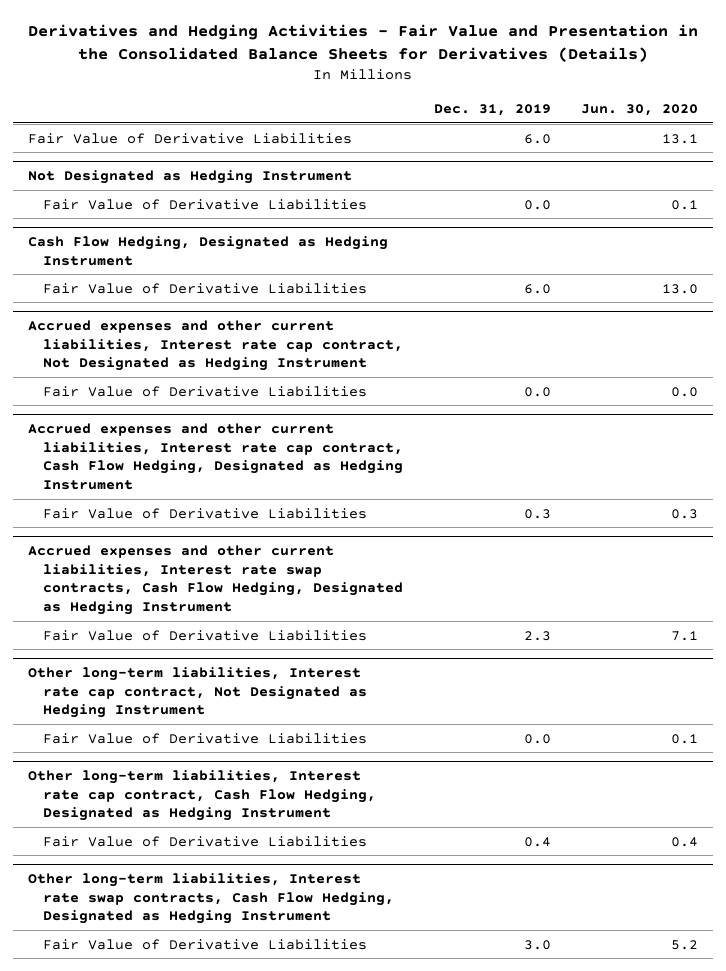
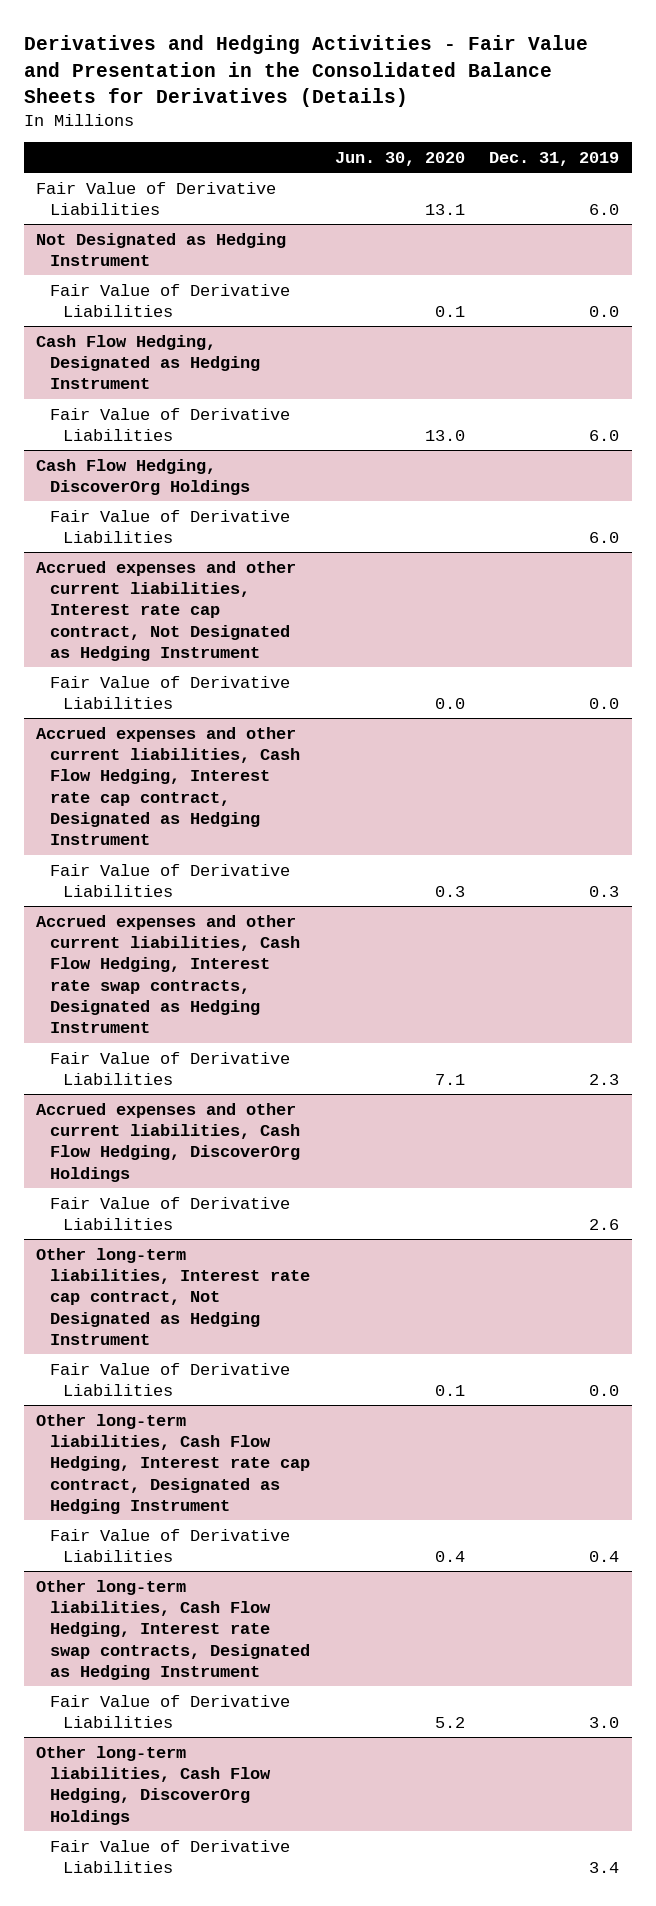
none -> [36,458,250,495] Cash Flow Hedging, DiscoverOrg Holdings
none -> [49,509,290,543] Fair Value of Derivative Liabilities
[28,422,404,490] Accrued expenses and other current liabilities, Interest rate cap contract, Cash Flow Hedging, Designated as Hedging Instrument -> [36,726,300,846] Accrued expenses and other current liabilities, Cash Flow Hedging, Interest rate cap contract, Designated as Hedging Instrument
[28,544,404,615] Accrued expenses and other current liabilities, Interest rate swap contracts, Cash Flow Hedging, Designated as Hedging Instrument -> [36,914,300,1034] Accrued expenses and other current liabilities, Cash Flow Hedging, Interest rate swap contracts, Designated as Hedging Instrument
none -> [36,1102,300,1182] Accrued expenses and other current liabilities, Cash Flow Hedging, DiscoverOrg Holdings
none -> [49,1196,290,1230] Fair Value of Derivative Liabilities
[28,769,377,822] Other long-term liabilities, Interest rate cap contract, Cash Flow Hedging, Designated as Hedging Instrument -> [36,1413,310,1514] Other long-term liabilities, Cash Flow Hedging, Interest rate cap contract, Designated as Hedging Instrument
[28,872,395,925] Other long-term liabilities, Interest rate swap contracts, Cash Flow Hedging, Designated as Hedging Instrument -> [36,1579,310,1680] Other long-term liabilities, Cash Flow Hedging, Interest rate swap contracts, Designated as Hedging Instrument
none -> [36,1745,271,1825] Other long-term liabilities, Cash Flow Hedging, DiscoverOrg Holdings
none -> [49,1839,290,1873] Fair Value of Derivative Liabilities

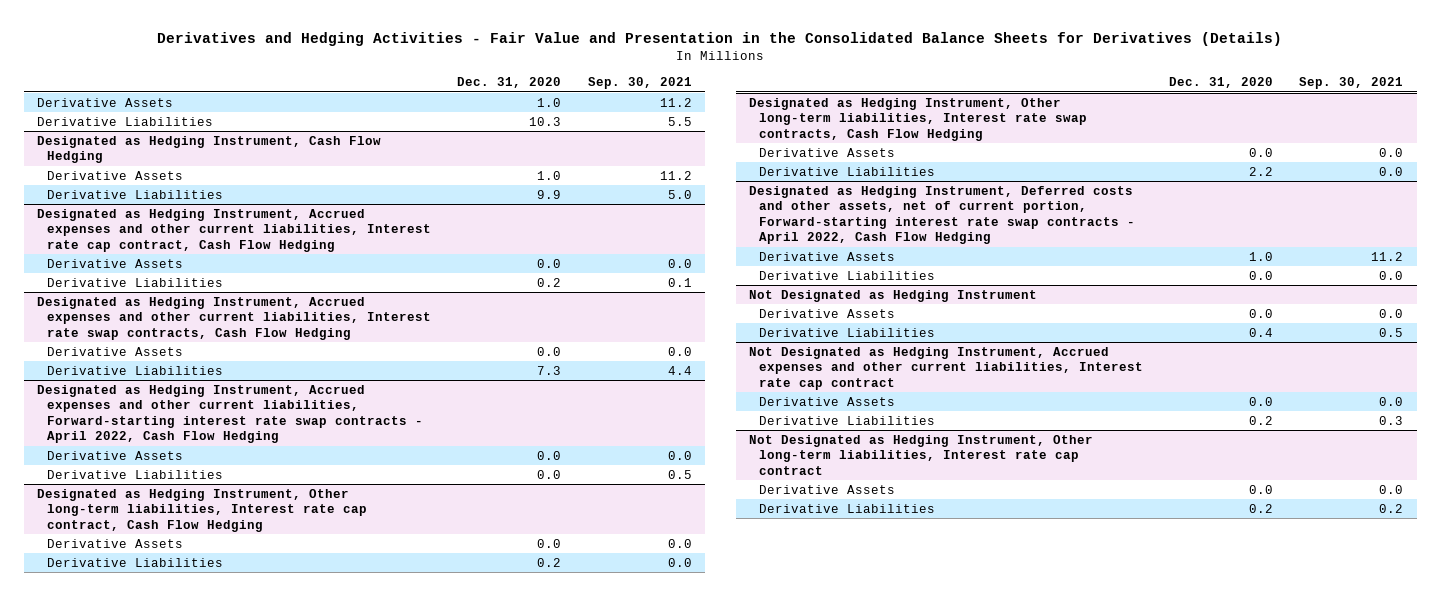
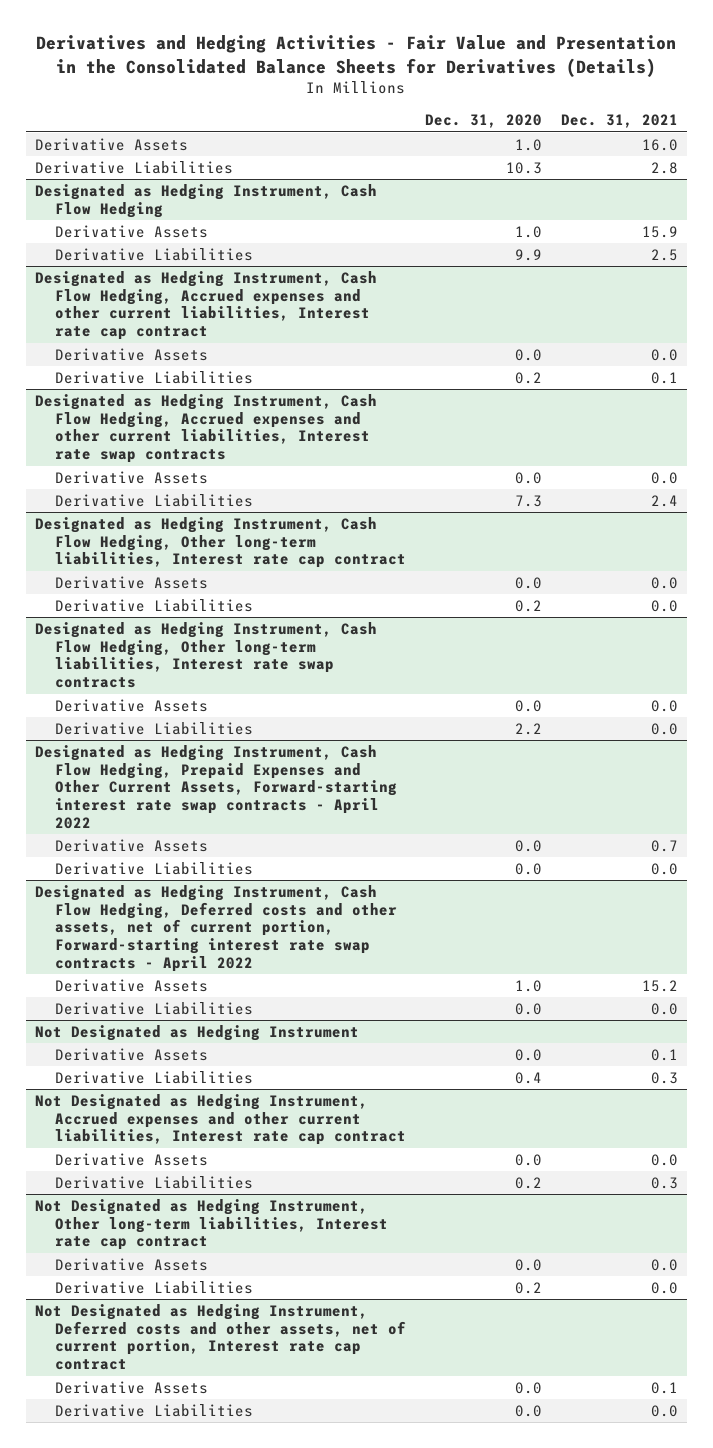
[587,77,692,90] Sep. 30, 2021 -> none
none -> [560,114,678,129] Dec. 31, 2021
[37,208,432,252] Designated as Hedging Instrument, Accrued expenses and other current liabilities, Interest rate cap contract, Cash Flow Hedging -> [35,270,378,341] Designated as Hedging Instrument, Cash Flow Hedging, Accrued expenses and other current liabilities, Interest rate cap contract
[37,296,432,340] Designated as Hedging Instrument, Accrued expenses and other current liabilities, Interest rate swap contracts, Cash Flow Hedging -> [35,393,378,464] Designated as Hedging Instrument, Cash Flow Hedging, Accrued expenses and other current liabilities, Interest rate swap contracts
[37,384,424,444] Designated as Hedging Instrument, Accrued expenses and other current liabilities, Forward-starting interest rate swap contracts - April 2022, Cash Flow Hedging -> none
[47,450,184,460] Derivative Assets -> none
[47,469,224,479] Derivative Liabilities -> none
[37,488,368,532] Designated as Hedging Instrument, Other long-term liabilities, Interest rate cap contract, Cash Flow Hedging -> [35,516,407,569] Designated as Hedging Instrument, Cash Flow Hedging, Other long-term liabilities, Interest rate cap contract
[748,97,1088,141] Designated as Hedging Instrument, Other long-term liabilities, Interest rate swap contracts, Cash Flow Hedging -> [35,621,378,689] Designated as Hedging Instrument, Cash Flow Hedging, Other long-term liabilities, Interest rate swap contracts
none -> [35,744,398,830] Designated as Hedging Instrument, Cash Flow Hedging, Prepaid Expenses and Other Current Assets, Forward-starting interest rate swap contracts - April 2022
none -> [55,838,209,852] Derivative Assets
none -> [55,861,254,875] Derivative Liabilities
[748,185,1136,245] Designated as Hedging Instrument, Deferred costs and other assets, net of current portion, Forward-starting interest rate swap contracts - April 2022, Cash Flow Hedging -> [35,884,398,973] Designated as Hedging Instrument, Cash Flow Hedging, Deferred costs and other assets, net of current portion, Forward-starting interest rate swap contracts - April 2022
none -> [35,1303,407,1371] Not Designated as Hedging Instrument, Deferred costs and other assets, net of current portion, Interest rate cap contract
none -> [55,1380,209,1394] Derivative Assets
none -> [55,1403,254,1417] Derivative Liabilities

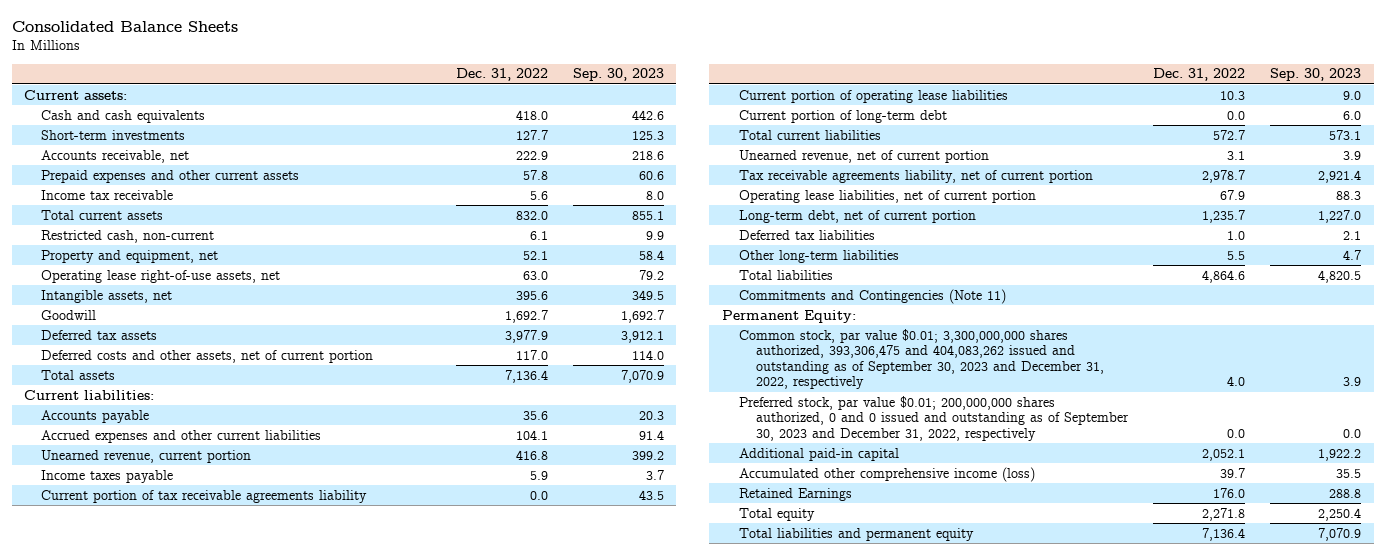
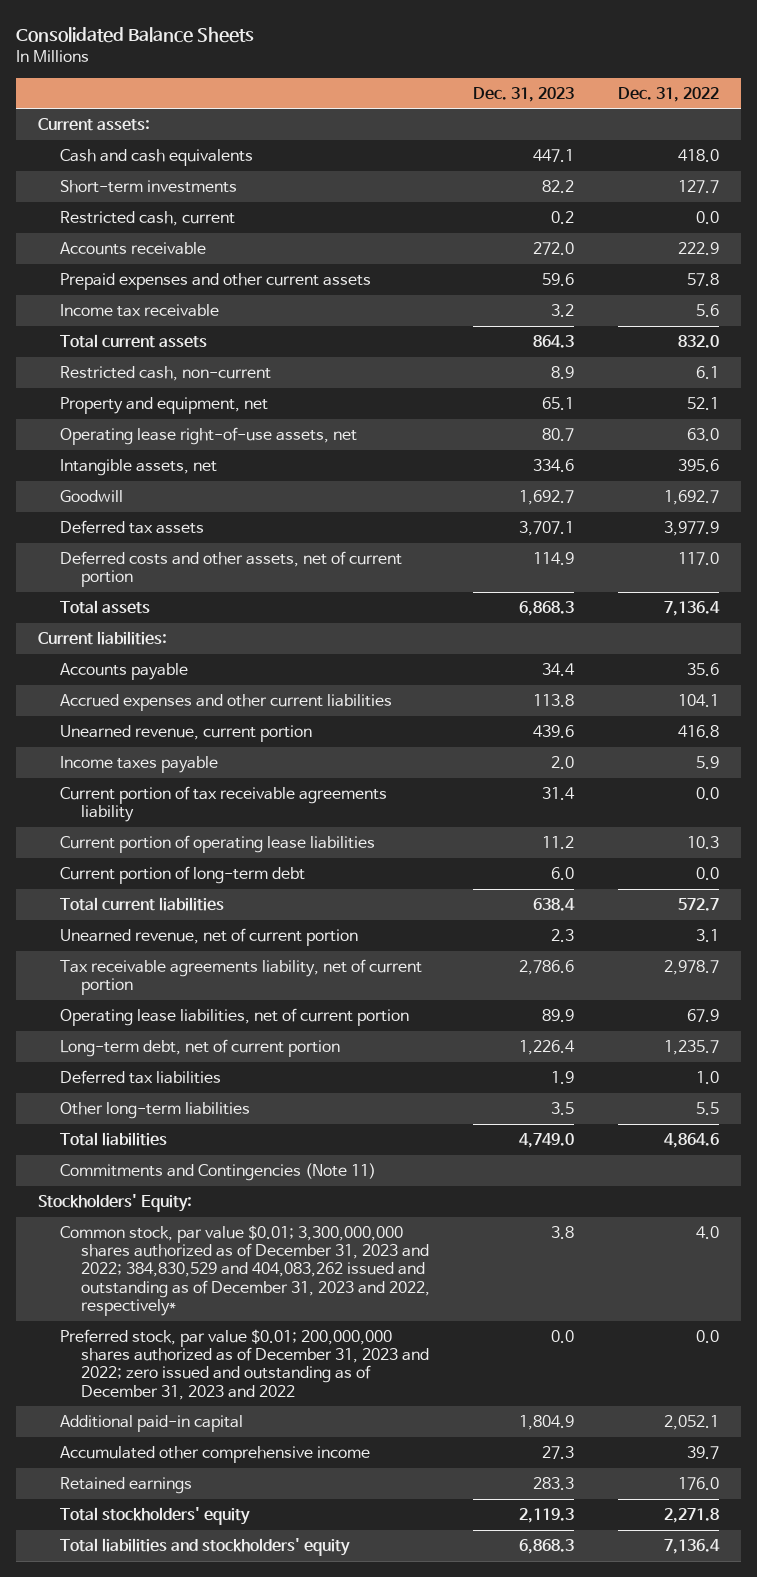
[572,68,664,82] Sep. 30, 2023 -> none
none -> [473,86,575,102] Dec. 31, 2023
none -> [59,210,235,226] Restricted cash, current
[41,149,190,163] Accounts receivable, net -> [59,241,206,255] Accounts receivable
[721,309,856,323] Permanent Equity: -> [38,1193,193,1212] Stockholders' Equity:
[739,328,1105,390] Common stock, par value $0.01; 3,300,000,000 shares authorized, 393,306,475 and 404,083,262 issued and outstanding as of September 30, 2023 and December 31, 2022, respectively -> [59,1224,431,1317] Common stock, par value $0.01; 3,300,000,000 shares authorized as of December 31, 2023 and 2022; 384,830,529 and 404,083,262 issued and outstanding as of December 31, 2023 and 2022, respectively*
[739,395,1130,441] Preferred stock, par value $0.01; 200,000,000 shares authorized, 0 and 0 issued and outstanding as of September 30, 2023 and December 31, 2022, respectively -> [59,1328,430,1400] Preferred stock, par value $0.01; 200,000,000 shares authorized as of December 31, 2023 and 2022; zero issued and outstanding as of December 31, 2023 and 2022
[739,466,1036,482] Accumulated other comprehensive income (loss) -> [59,1445,370,1463] Accumulated other comprehensive income
[739,487,853,501] Retained Earnings -> [59,1476,192,1494] Retained earnings
[739,507,816,521] Total equity -> [59,1506,250,1525] Total stockholders' equity
[739,527,975,541] Total liabilities and permanent equity -> [59,1537,350,1556] Total liabilities and stockholders' equity

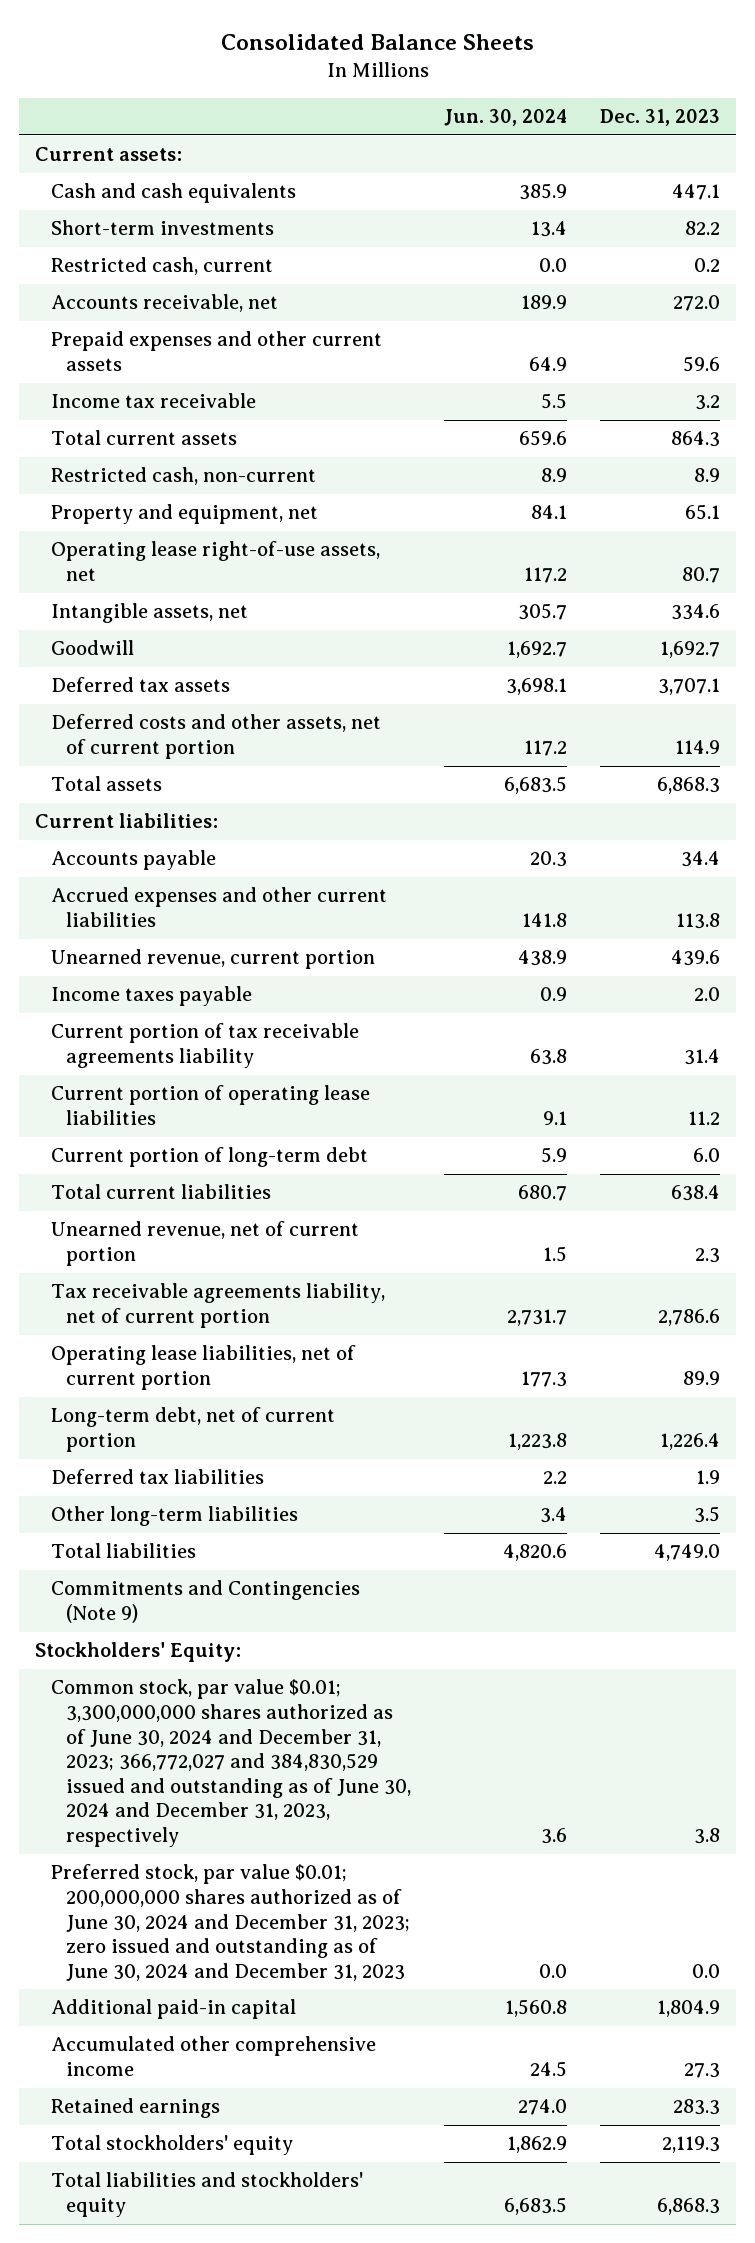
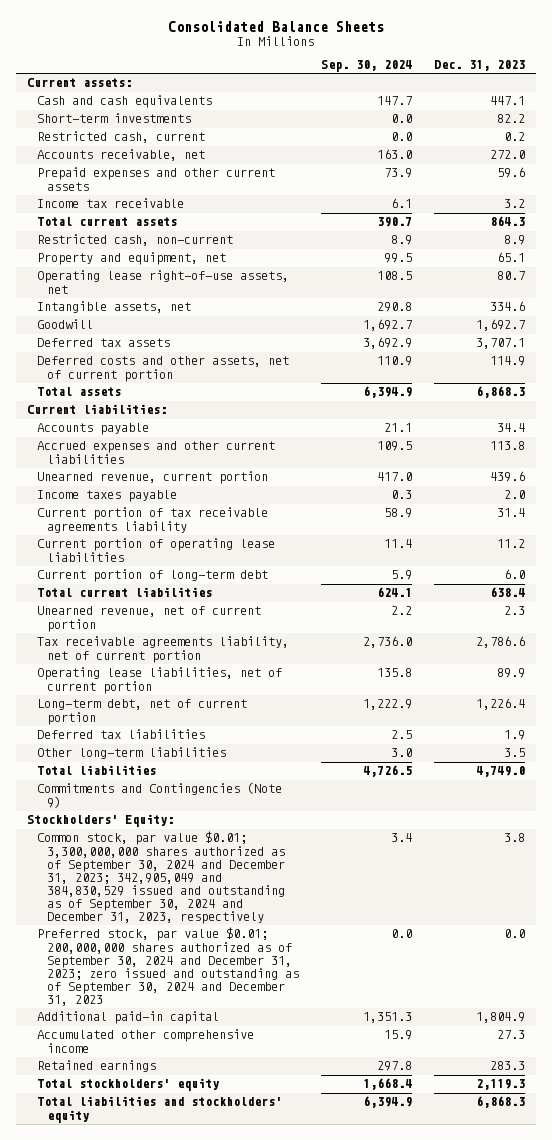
[444,109,568,127] Jun. 30, 2024 -> none
none -> [321,60,413,73] Sep. 30, 2024
[50,1679,412,1848] Common stock, par value $0.01; 3,300,000,000 shares authorized as of June 30, 2024 and December 31, 2023; 366,772,027 and 384,830,529 issued and outstanding as of June 30, 2024 and December 31, 2023, respectively -> [36,831,286,924] Common stock, par value $0.01; 3,300,000,000 shares authorized as of September 30, 2024 and December 31, 2023; 342,905,049 and 384,830,529 issued and outstanding as of September 30, 2024 and December 31, 2023, respectively
[50,1864,411,1981] Preferred stock, par value $0.01; 200,000,000 shares authorized as of June 30, 2024 and December 31, 2023; zero issued and outstanding as of June 30, 2024 and December 31, 2023 -> [36,927,300,1006] Preferred stock, par value $0.01; 200,000,000 shares authorized as of September 30, 2024 and December 31, 2023; zero issued and outstanding as of September 30, 2024 and December 31, 2023

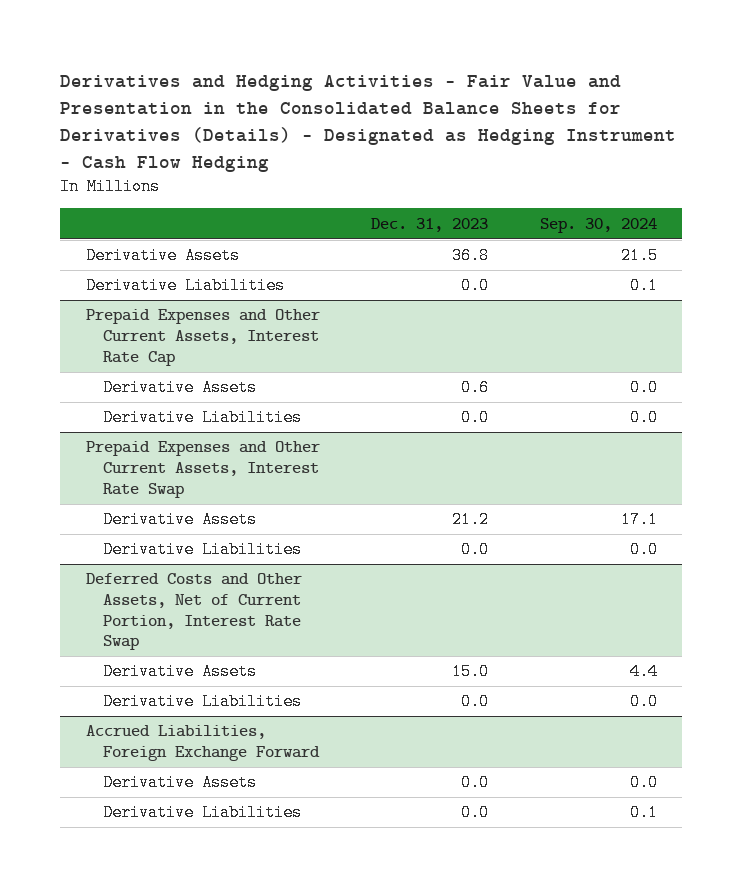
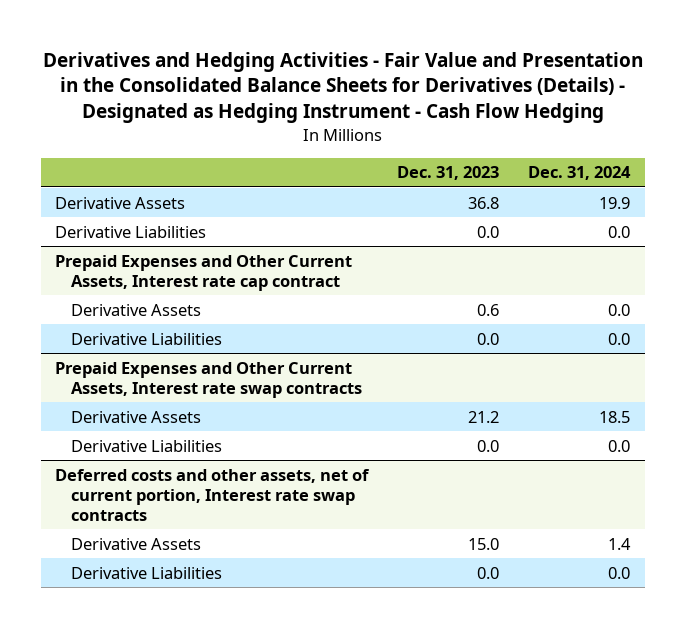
[539,217,657,233] Sep. 30, 2024 -> none
none -> [528,166,632,181] Dec. 31, 2024
[85,309,320,366] Prepaid Expenses and Other Current Assets, Interest Rate Cap -> [55,254,353,291] Prepaid Expenses and Other Current Assets, Interest rate cap contract
[85,441,320,498] Prepaid Expenses and Other Current Assets, Interest Rate Swap -> [55,361,363,398] Prepaid Expenses and Other Current Assets, Interest rate swap contracts
[85,573,302,651] Deferred Costs and Other Assets, Net of Current Portion, Interest Rate Swap -> [55,468,371,521] Deferred costs and other assets, net of current portion, Interest rate swap contracts
[85,725,320,762] Accrued Liabilities, Foreign Exchange Forward -> none
[102,774,257,792] Derivative Assets -> none
[102,804,302,822] Derivative Liabilities -> none

